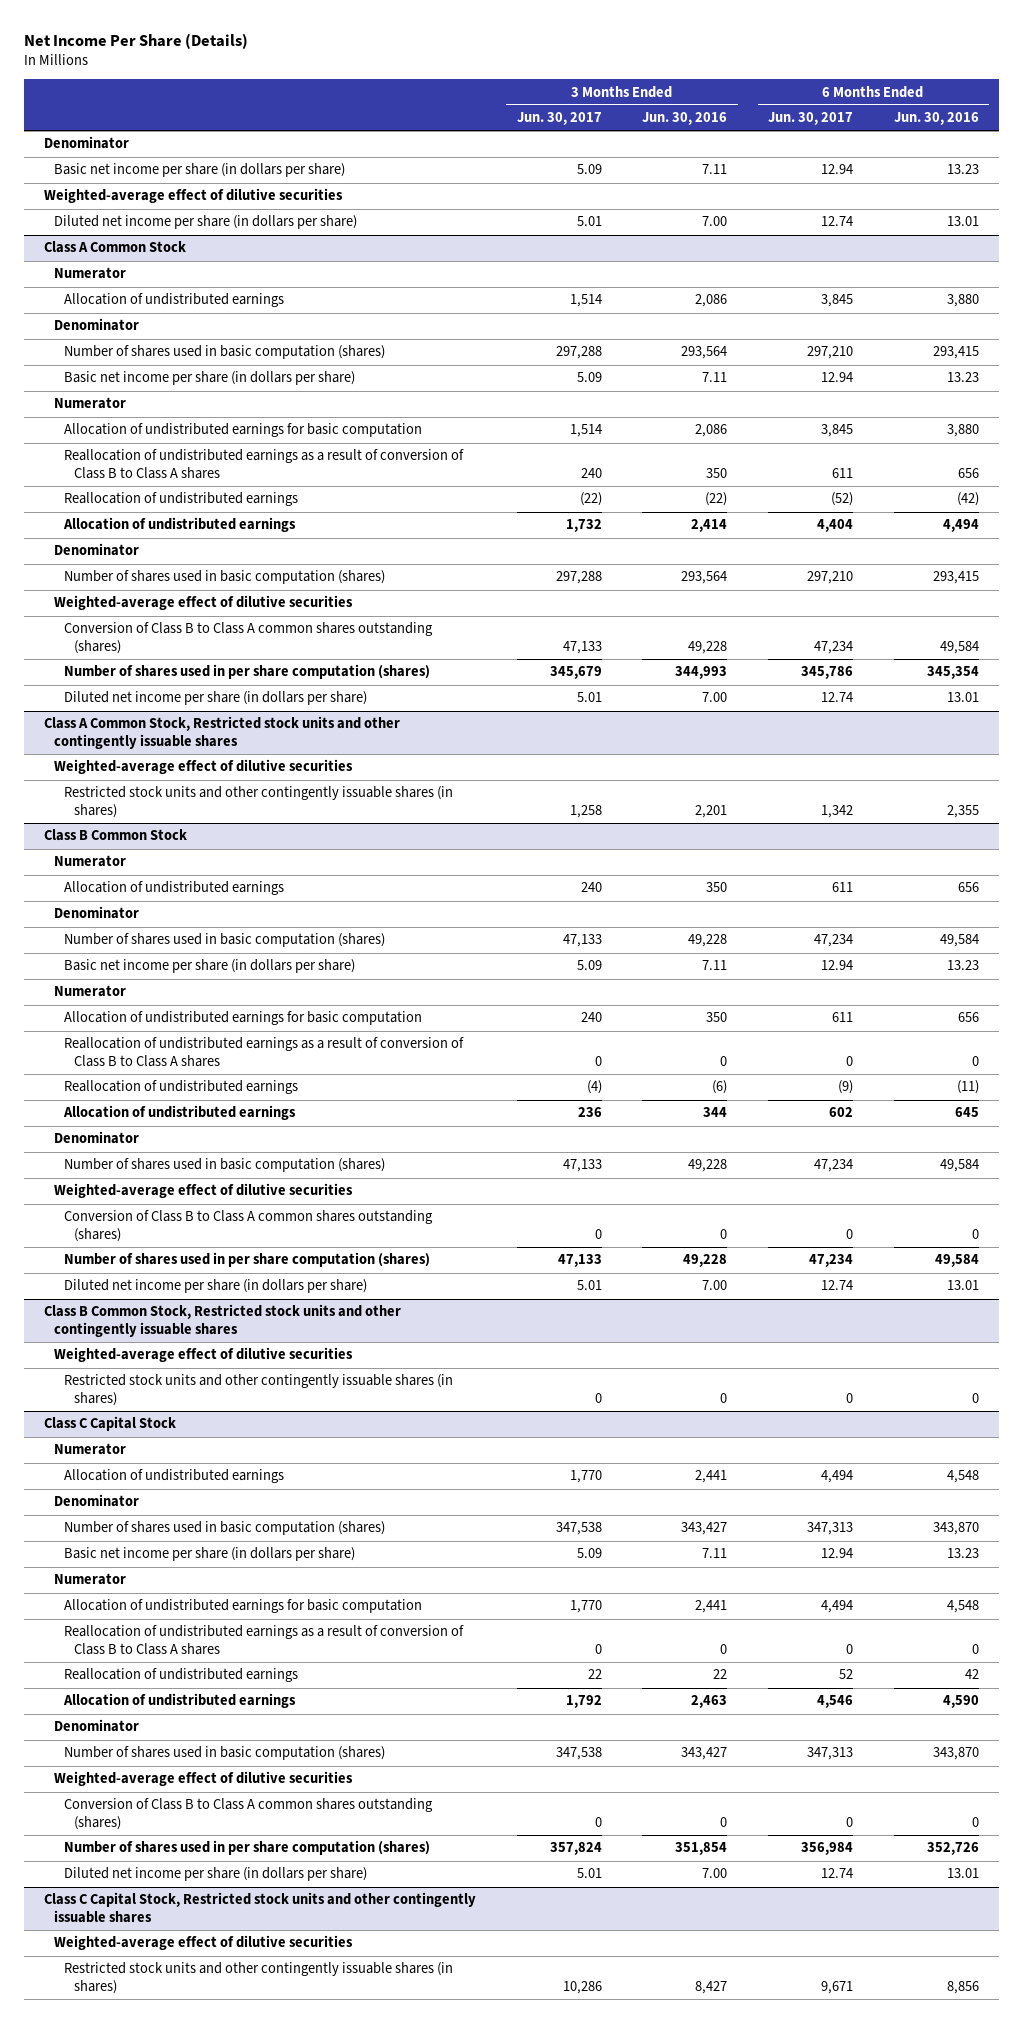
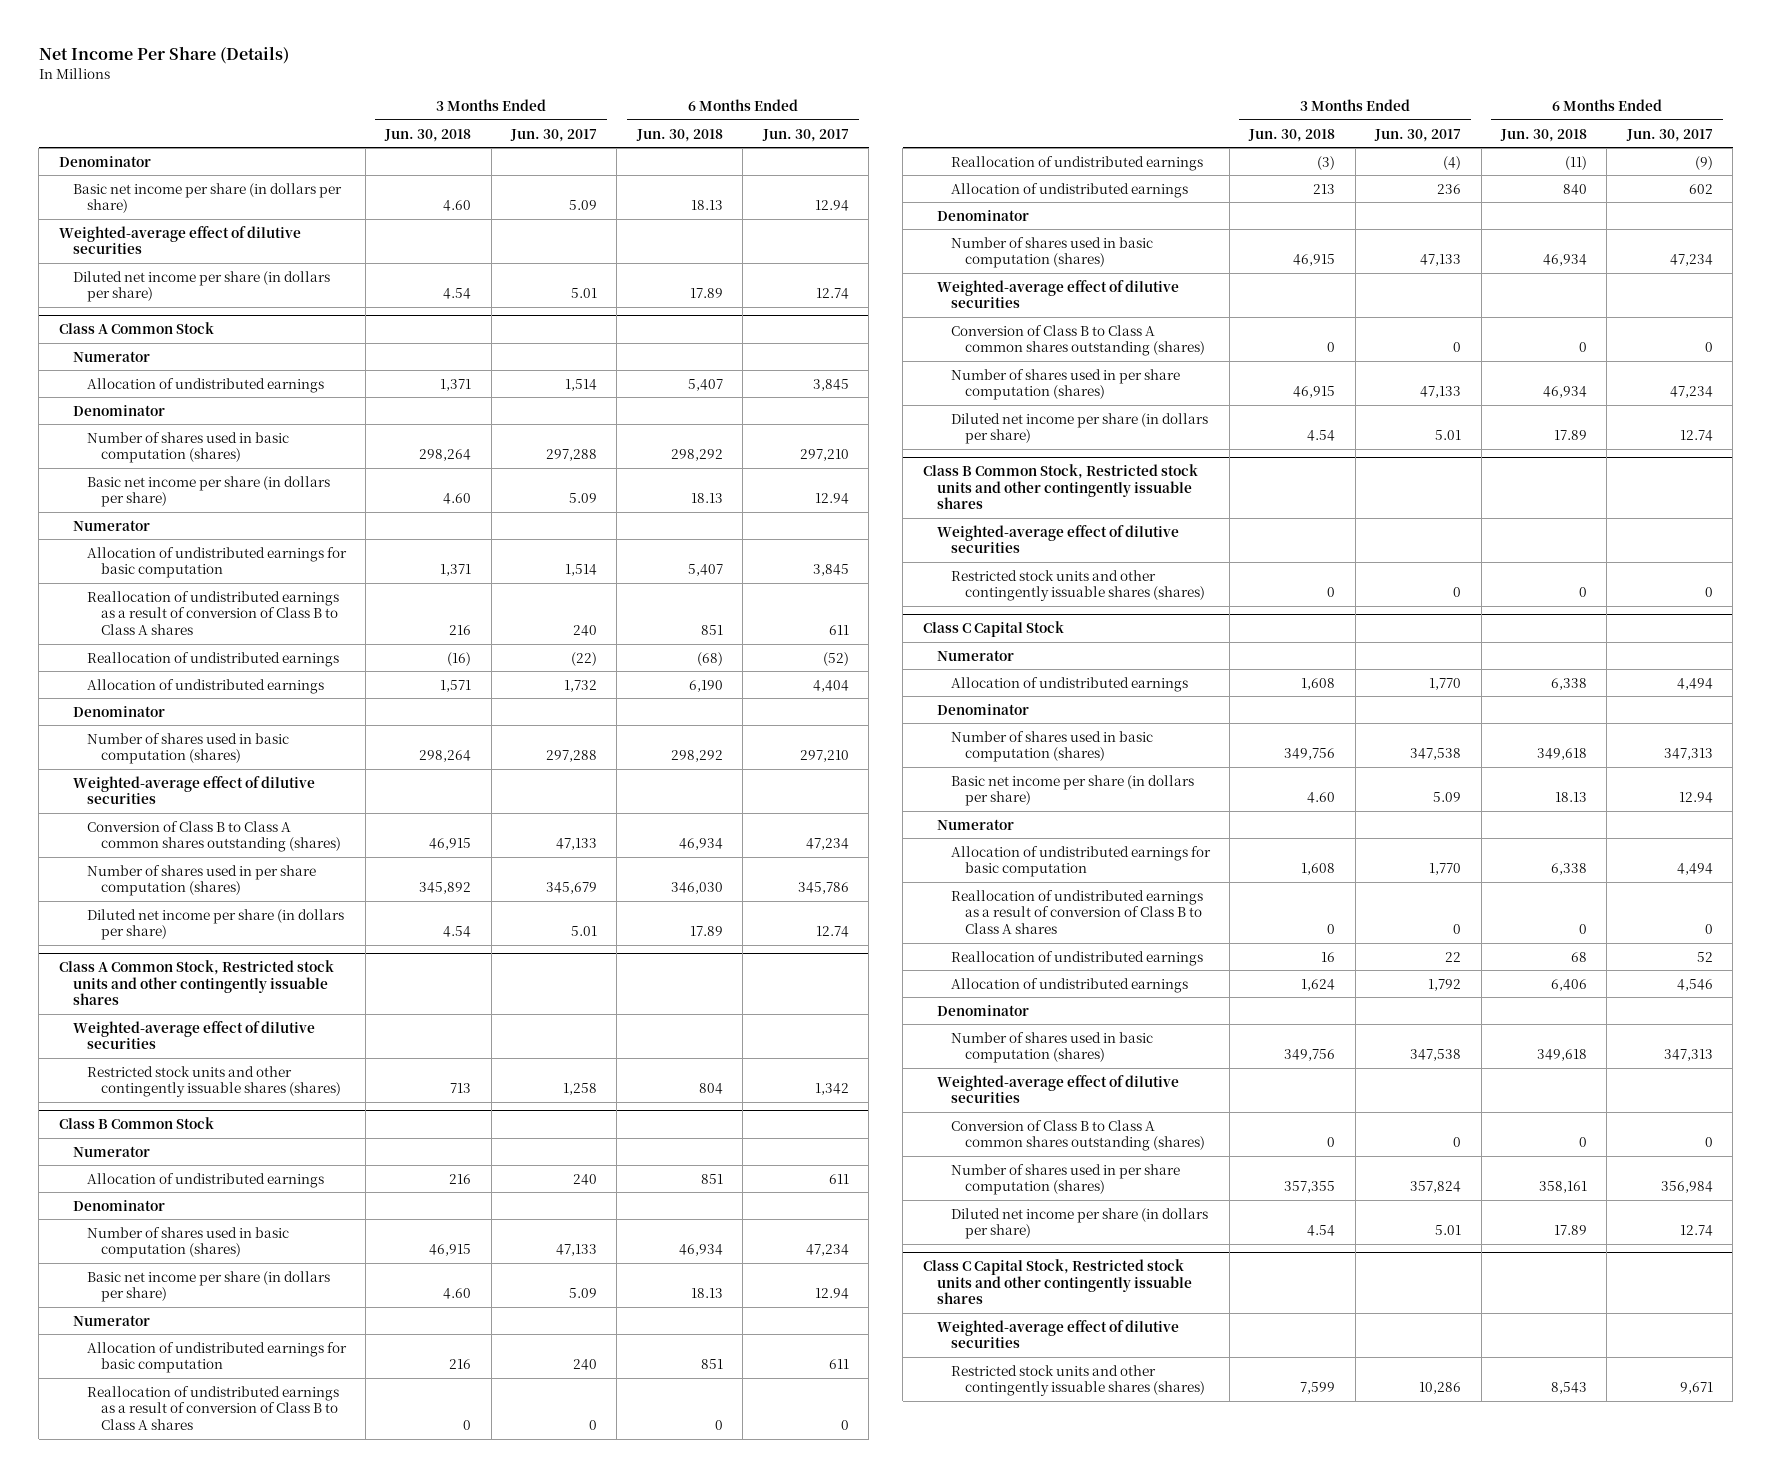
[642,112,728,126] Jun. 30, 2016 -> none
[893,112,979,126] Jun. 30, 2016 -> none
none -> [384,128,472,142] Jun. 30, 2018
none -> [635,128,723,142] Jun. 30, 2018
[64,786,454,819] Restricted stock units and other contingently issuable shares (in shares) -> [86,1065,341,1098] Restricted stock units and other contingently issuable shares (shares)
[64,1374,454,1407] Restricted stock units and other contingently issuable shares (in shares) -> [950,569,1205,602] Restricted stock units and other contingently issuable shares (shares)
[64,1962,454,1995] Restricted stock units and other contingently issuable shares (in shares) -> [950,1364,1205,1397] Restricted stock units and other contingently issuable shares (shares)

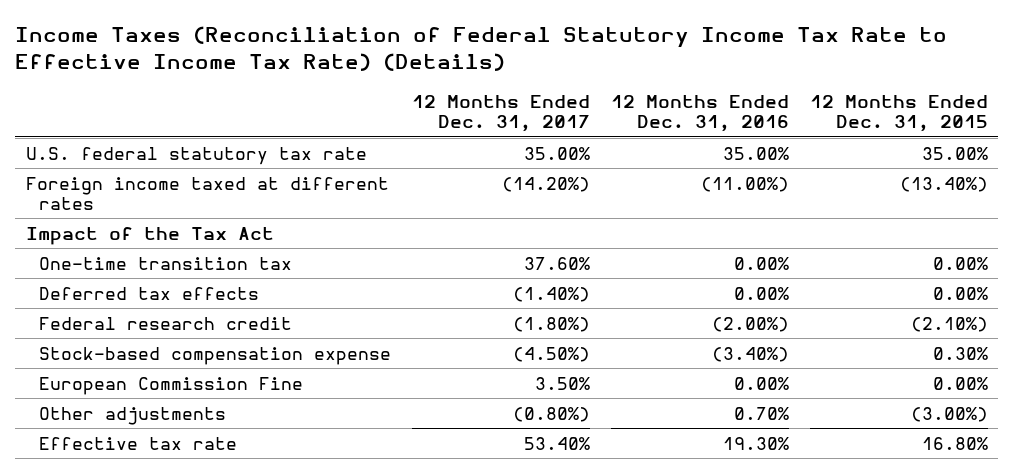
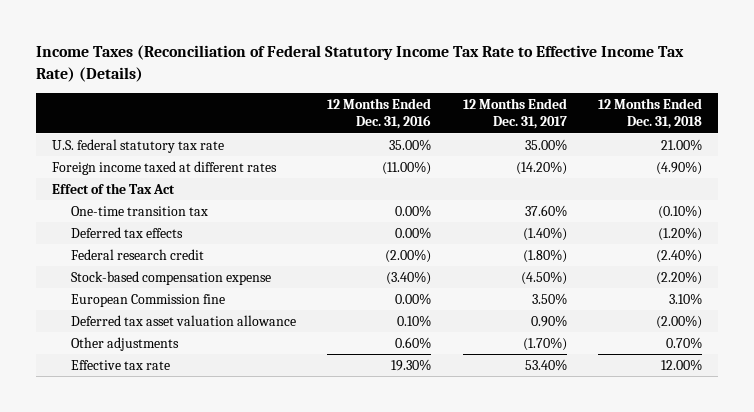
[809,95,988,133] 12 Months Ended Dec. 31, 2015 -> none
none -> [598,97,703,130] 12 Months Ended Dec. 31, 2018
[25,226,274,245] Impact of the Tax Act -> [51,182,175,194] Effect of the Tax Act
[39,376,304,395] European Commission Fine -> [70,293,225,307] European Commission fine
none -> [70,314,296,326] Deferred tax asset valuation allowance
[512,406,590,422] (0.80%) -> [522,336,567,351] (1.70%)
[733,406,789,420] 0.70% -> [395,336,432,349] 0.60%

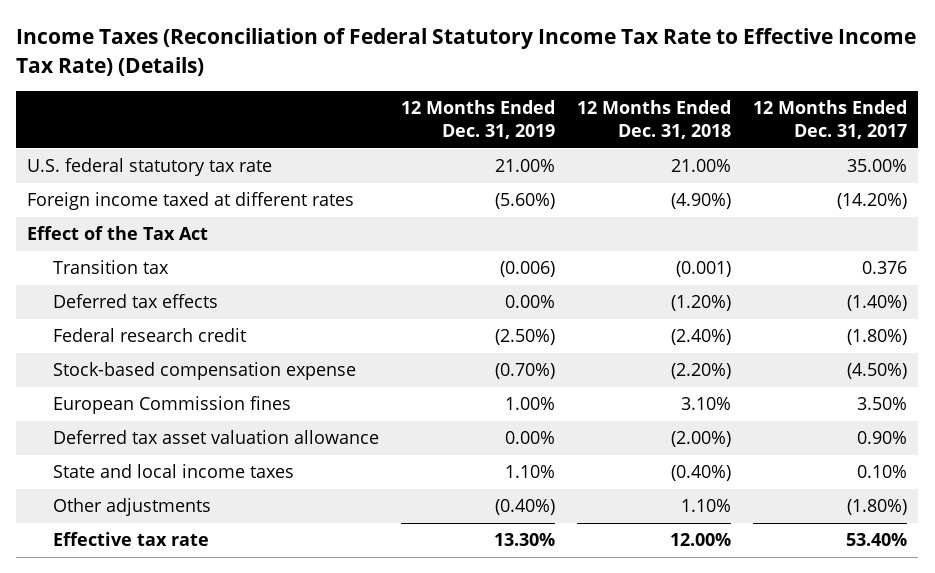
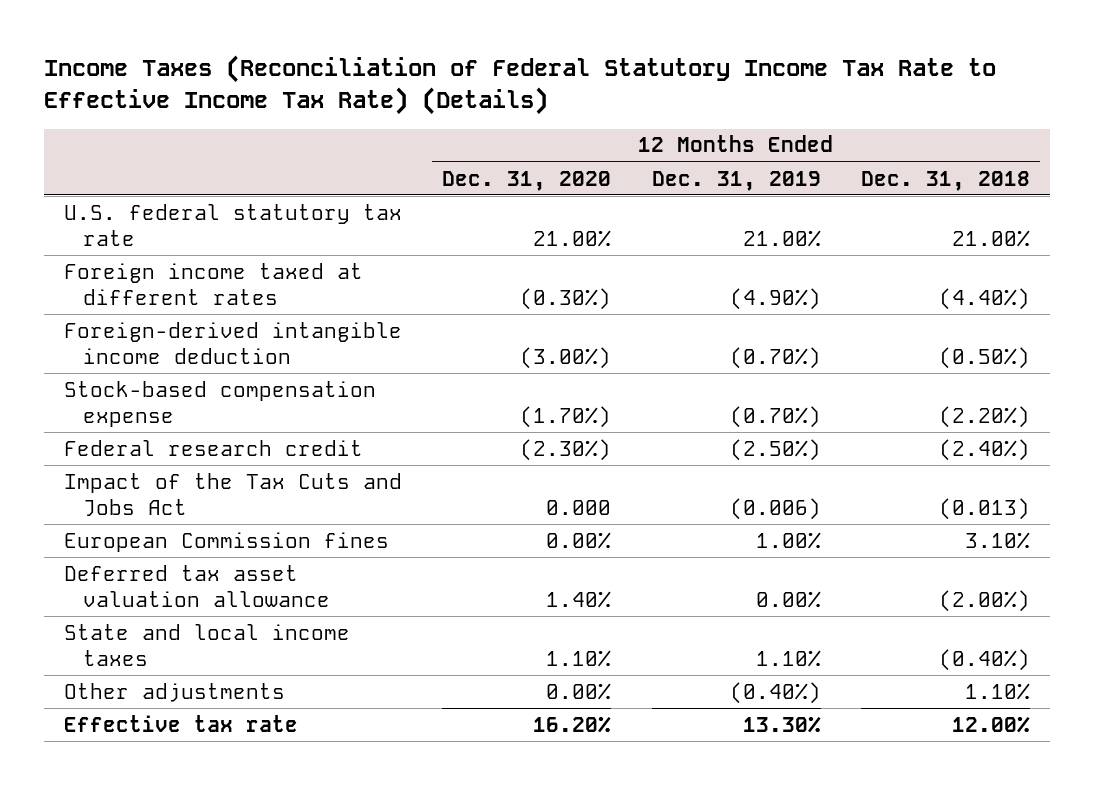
[753,100,908,140] 12 Months Ended Dec. 31, 2017 -> none
none -> [442,170,612,191] Dec. 31, 2020
[27,226,209,241] Effect of the Tax Act -> none
[52,260,169,275] Transition tax -> none
[52,294,218,309] Deferred tax effects -> none
[495,193,556,210] (5.60%) -> [729,287,821,310] (4.90%)
[671,193,732,210] (4.90%) -> [939,287,1031,310] (4.40%)
none -> [63,321,402,364] Foreign-derived intangible income deduction
[52,328,246,343] Federal research credit -> [63,439,363,456] Federal research credit
none -> [63,472,402,516] Impact of the Tax Cuts and Jobs Act

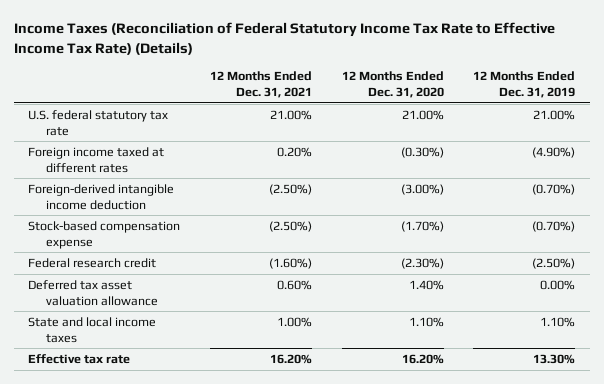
[861,170,1031,191] Dec. 31, 2018 -> none
none -> [210,71,313,98] 12 Months Ended Dec. 31, 2021
[63,472,402,516] Impact of the Tax Cuts and Jobs Act -> none
[63,531,389,552] European Commission fines -> none
[63,682,285,702] Other adjustments -> none

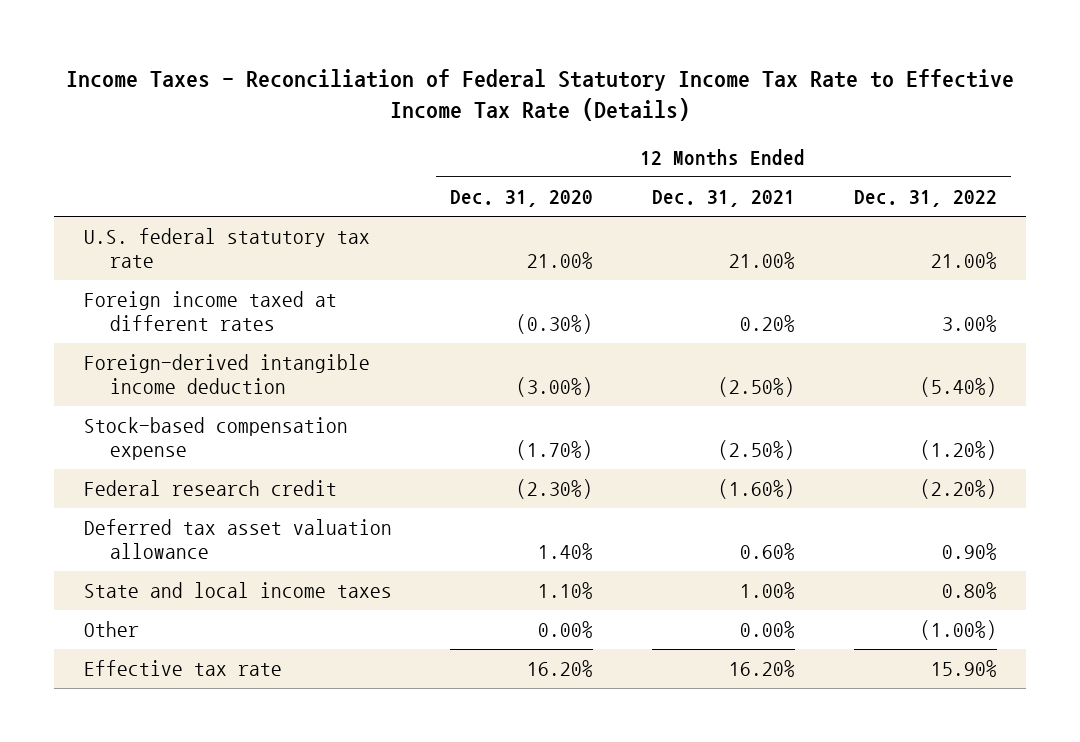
[13,22,555,55] Income Taxes (Reconciliation of Federal Statutory Income Tax Rate to Effective Income Tax Rate) (Details) -> [66,68,1015,122] Income Taxes - Reconciliation of Federal Statutory Income Tax Rate to Effective Income Tax Rate (Details)
[473,71,576,98] 12 Months Ended Dec. 31, 2019 -> none
none -> [853,190,997,208] Dec. 31, 2022
none -> [83,621,139,638] Other

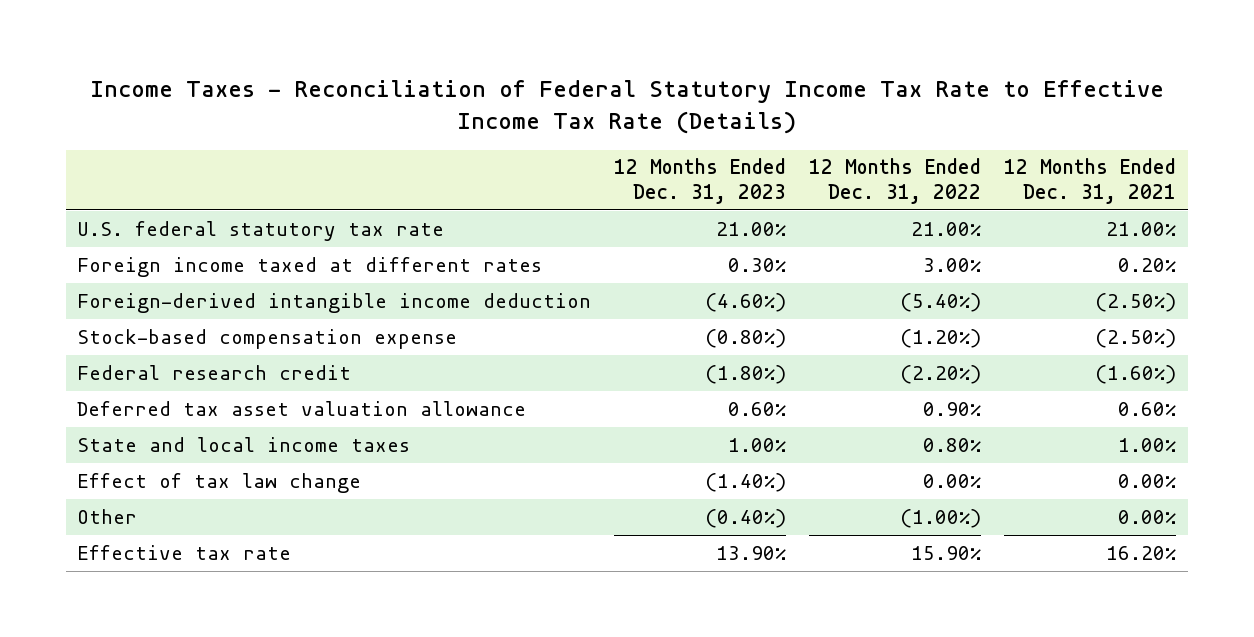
[450,190,594,208] Dec. 31, 2020 -> none
none -> [614,158,787,204] 12 Months Ended Dec. 31, 2023
none -> [77,472,362,493] Effect of tax law change

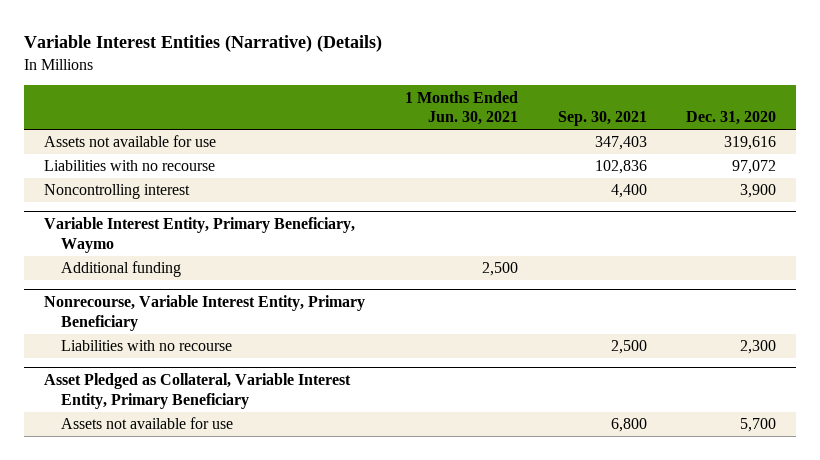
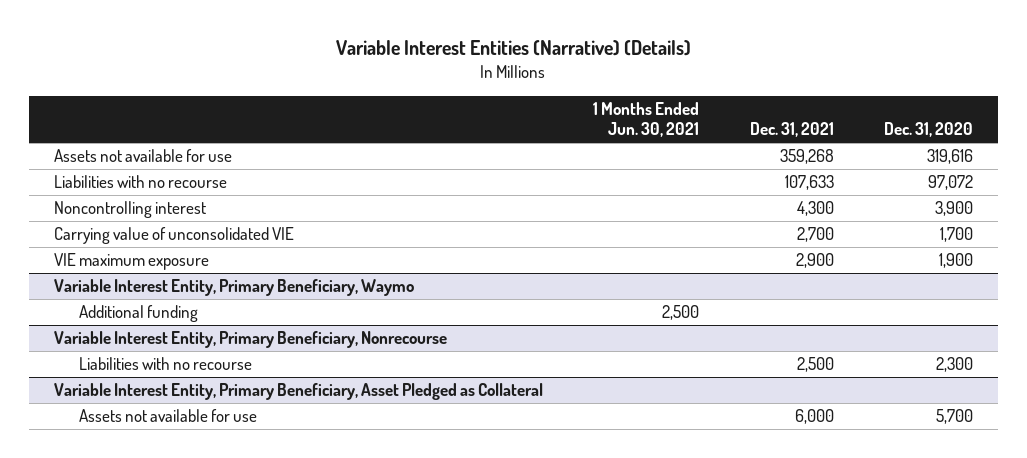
[557,111,647,127] Sep. 30, 2021 -> none
none -> [749,122,834,138] Dec. 31, 2021
none -> [53,227,294,245] Carrying value of unconsolidated VIE
none -> [53,253,209,271] VIE maximum exposure
[43,295,365,331] Nonrecourse, Variable Interest Entity, Primary Beneficiary -> [53,331,447,349] Variable Interest Entity, Primary Beneficiary, Nonrecourse
[43,373,351,409] Asset Pledged as Collateral, Variable Interest Entity, Primary Beneficiary -> [53,383,543,401] Variable Interest Entity, Primary Beneficiary, Asset Pledged as Collateral

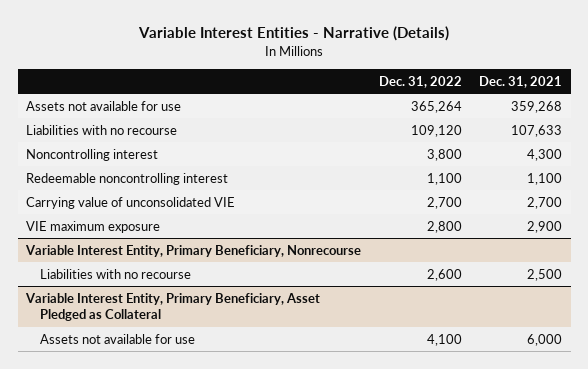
[336,40,692,57] Variable Interest Entities (Narrative) (Details) -> [138,25,450,41] Variable Interest Entities - Narrative (Details)
[593,101,700,138] 1 Months Ended Jun. 30, 2021 -> none
[884,122,974,138] Dec. 31, 2020 -> none
none -> [378,75,462,88] Dec. 31, 2022
none -> [26,172,229,185] Redeemable noncontrolling interest
[53,279,414,297] Variable Interest Entity, Primary Beneficiary, Waymo -> none
[79,305,199,323] Additional funding -> none

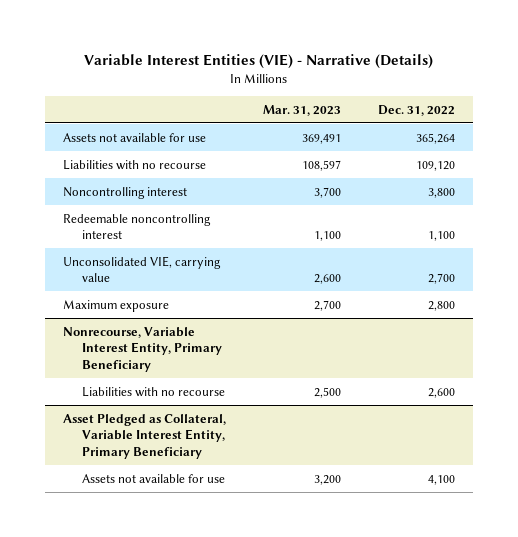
[138,25,450,41] Variable Interest Entities - Narrative (Details) -> [84,54,434,70] Variable Interest Entities (VIE) - Narrative (Details)
[478,75,562,88] Dec. 31, 2021 -> none
none -> [263,104,342,116] Mar. 31, 2023
[26,196,236,209] Carrying value of unconsolidated VIE -> [63,255,222,283] Unconsolidated VIE, carrying value
[26,220,161,233] VIE maximum exposure -> [63,299,170,312] Maximum exposure
[25,244,362,257] Variable Interest Entity, Primary Beneficiary, Nonrecourse -> [63,326,222,372] Nonrecourse, Variable Interest Entity, Primary Beneficiary
[25,292,321,322] Variable Interest Entity, Primary Beneficiary, Asset Pledged as Collateral -> [63,413,227,459] Asset Pledged as Collateral, Variable Interest Entity, Primary Beneficiary

